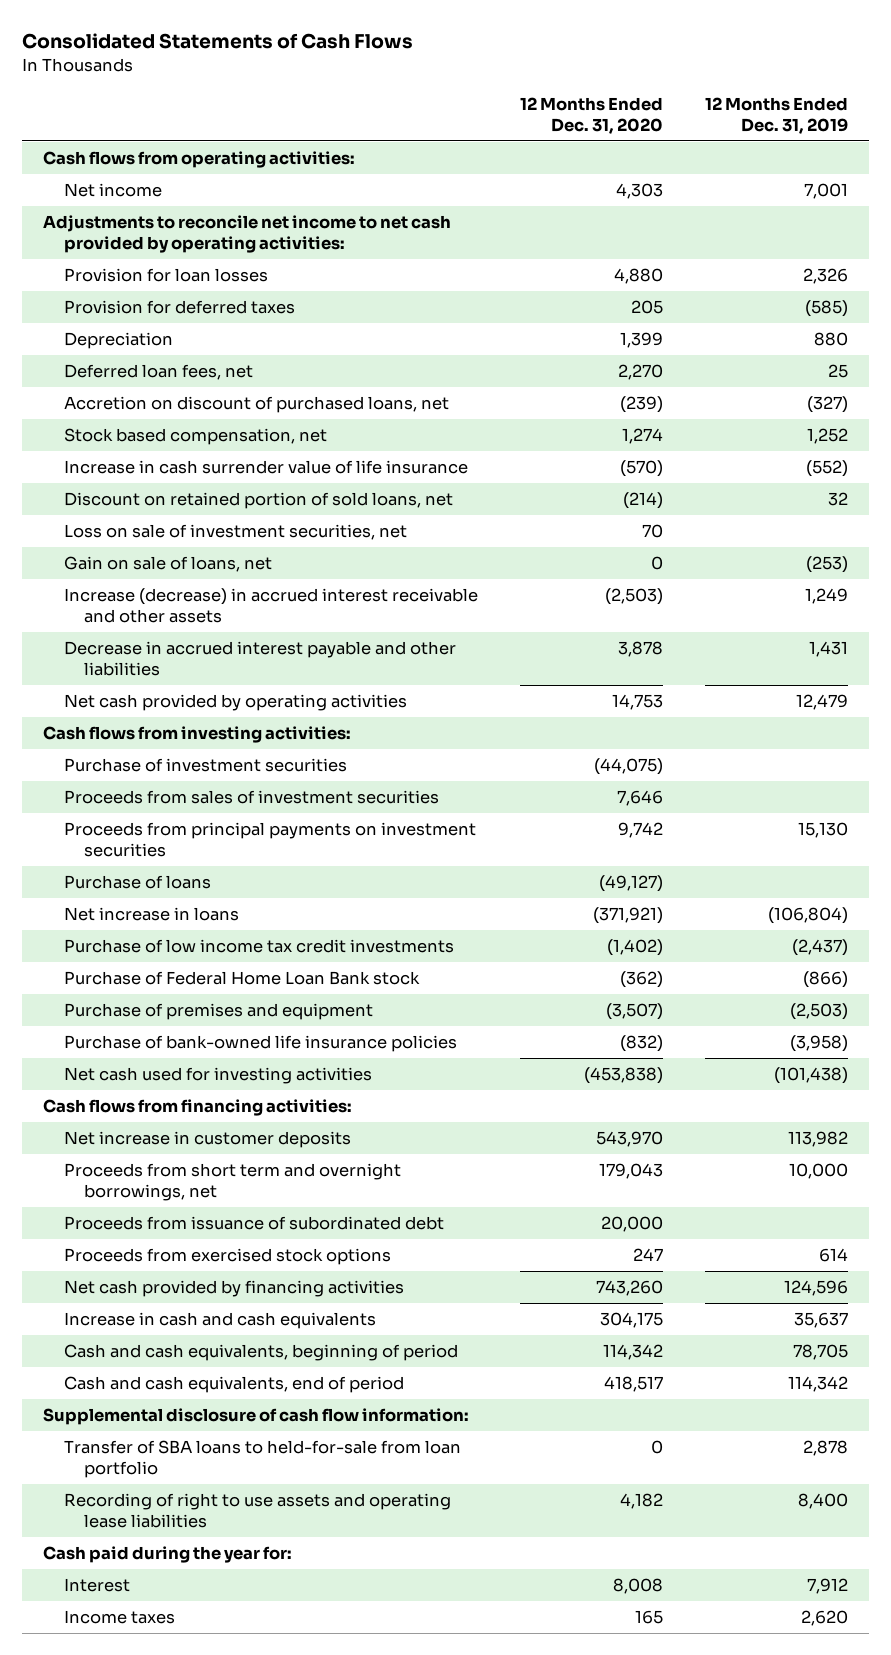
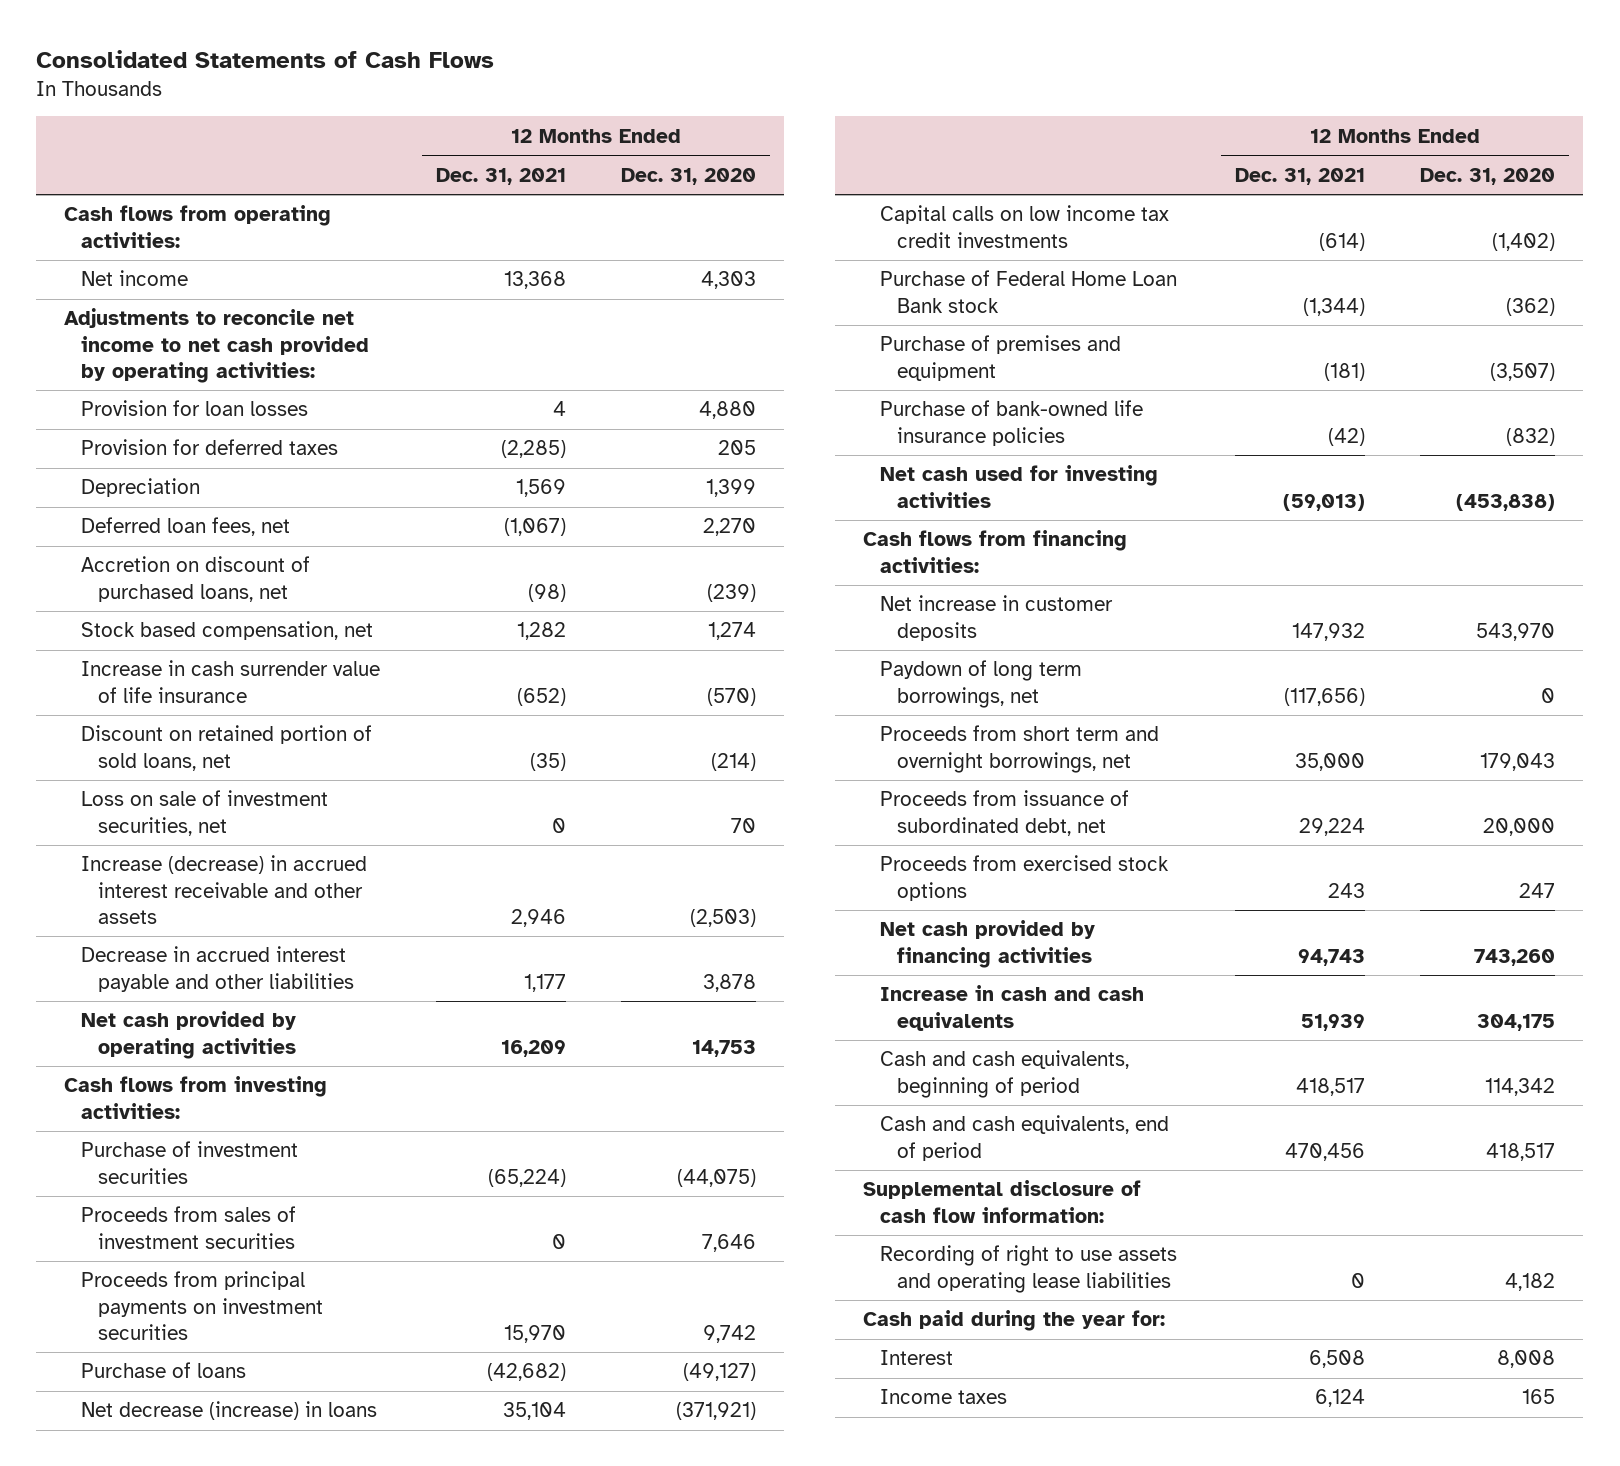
[704,96,848,134] 12 Months Ended Dec. 31, 2019 -> none
none -> [435,167,566,185] Dec. 31, 2021
[63,556,272,573] Gain on sale of loans, net -> none
[63,907,239,922] Net increase in loans -> [81,1401,378,1421] Net decrease (increase) in loans
[63,939,454,954] Purchase of low income tax credit investments -> [880,205,1170,248] Capital calls on low income tax credit investments
none -> [880,660,1083,708] Paydown of long term borrowings, net
[63,1216,444,1231] Proceeds from issuance of subordinated debt -> [880,790,1130,836] Proceeds from issuance of subordinated debt, net
[63,1440,461,1479] Transfer of SBA loans to held-for-sale from loan portfolio -> none

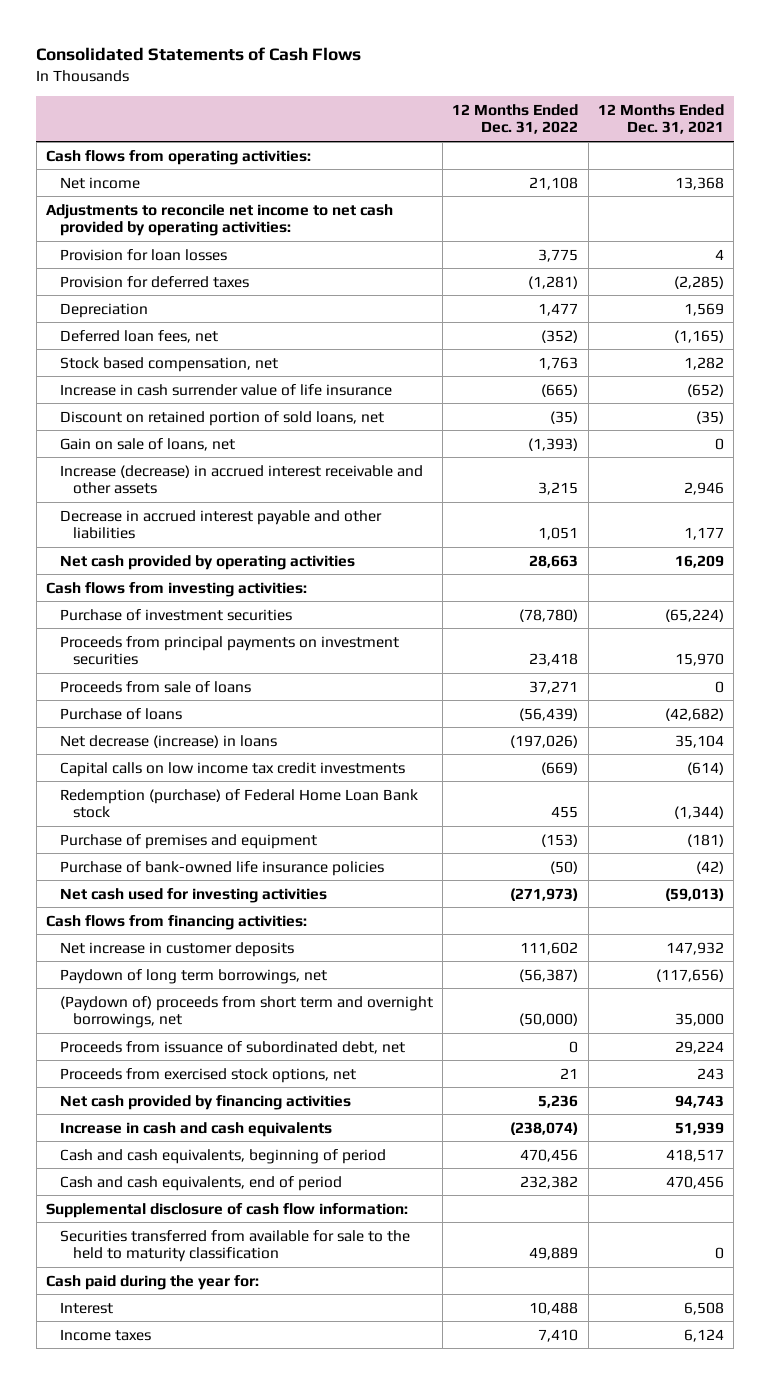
[621,167,757,185] Dec. 31, 2020 -> none
none -> [452,103,579,135] 12 Months Ended Dec. 31, 2022
[81,556,311,602] Accretion on discount of purchased loans, net -> none
[503,518,566,537] (1,067) -> [673,329,724,343] (1,165)
[81,790,329,836] Loss on sale of investment securities, net -> none
none -> [59,437,235,451] Gain on sale of loans, net
[81,1206,297,1249] Proceeds from sales of investment securities -> none
none -> [59,680,251,693] Proceeds from sale of loans
[880,270,1178,313] Purchase of Federal Home Loan Bank stock -> [59,788,418,819] Redemption (purchase) of Federal Home Loan Bank stock
[880,725,1160,773] Proceeds from short term and overnight borrowings, net -> [59,995,433,1029] (Paydown of) proceeds from short term and overnight borrowings, net
[880,855,1170,901] Proceeds from exercised stock options -> [59,1067,356,1083] Proceeds from exercised stock options, net
[880,1245,1178,1293] Recording of right to use assets and operating lease liabilities -> none
none -> [59,1229,410,1263] Securities transferred from available for sale to the held to maturity classification

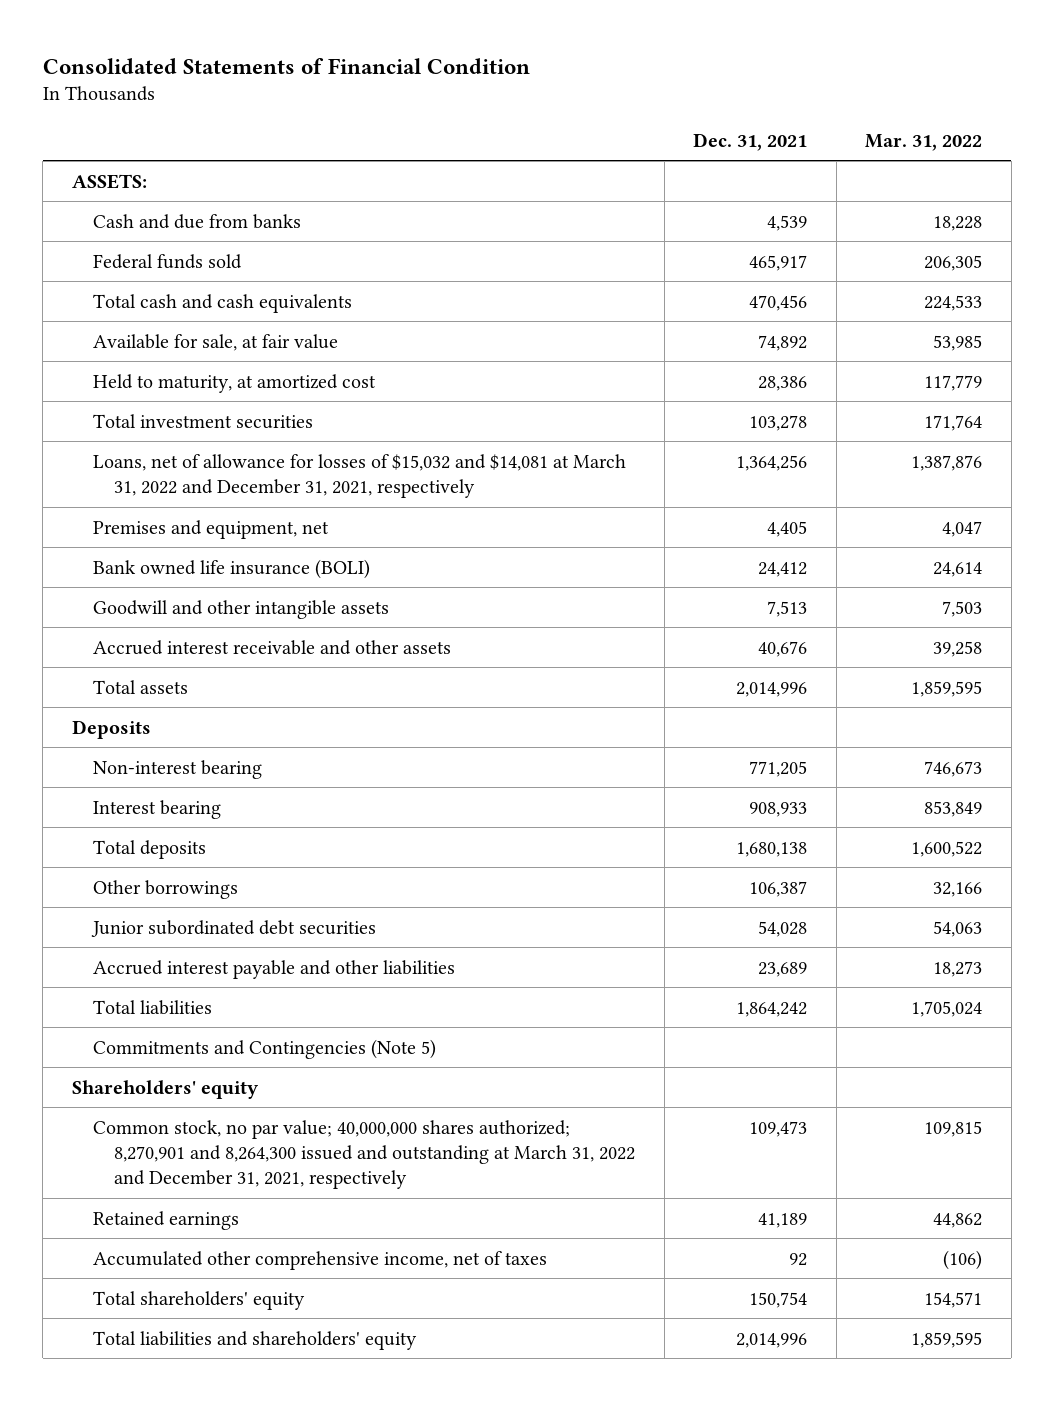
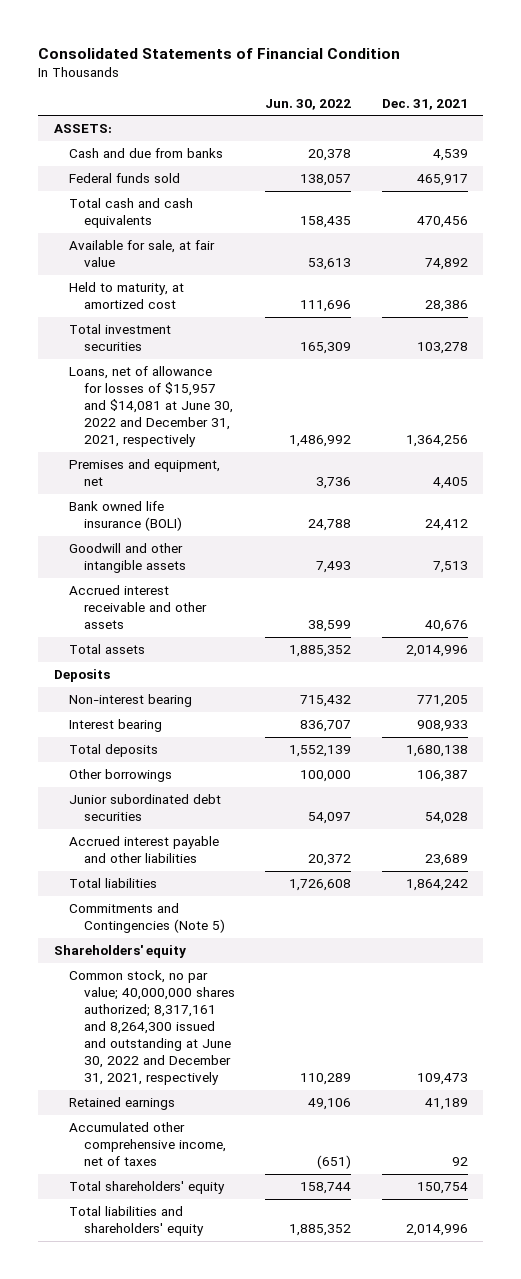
[865,133,983,151] Mar. 31, 2022 -> none
none -> [265,98,352,110] Jun. 30, 2022
[93,453,627,498] Loans, net of allowance for losses of $15,032 and $14,081 at March 31, 2022 and December 31, 2021, respectively -> [68,366,233,448] Loans, net of allowance for losses of $15,957 and $14,081 at June 30, 2022 and December 31, 2021, respectively
[93,1119,636,1189] Common stock, no par value; 40,000,000 shares authorized; 8,270,901 and 8,264,300 issued and outstanding at March 31, 2022 and December 31, 2021, respectively -> [68,970,235,1086] Common stock, no par value; 40,000,000 shares authorized; 8,317,161 and 8,264,300 issued and outstanding at June 30, 2022 and December 31, 2021, respectively

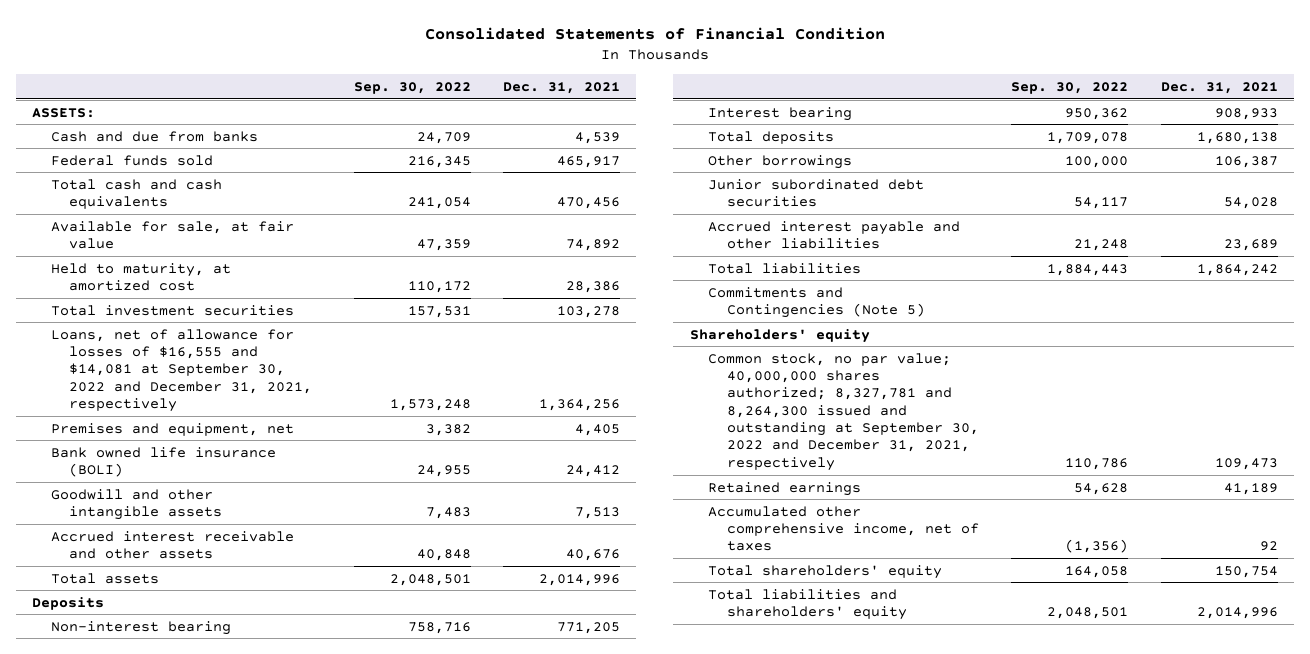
[265,98,352,110] Jun. 30, 2022 -> none
none -> [353,81,471,94] Sep. 30, 2022
[68,366,233,448] Loans, net of allowance for losses of $15,957 and $14,081 at June 30, 2022 and December 31, 2021, respectively -> [50,328,313,413] Loans, net of allowance for losses of $16,555 and $14,081 at September 30, 2022 and December 31, 2021, respectively
[68,970,235,1086] Common stock, no par value; 40,000,000 shares authorized; 8,317,161 and 8,264,300 issued and outstanding at June 30, 2022 and December 31, 2021, respectively -> [708,352,979,471] Common stock, no par value; 40,000,000 shares authorized; 8,327,781 and 8,264,300 issued and outstanding at September 30, 2022 and December 31, 2021, respectively

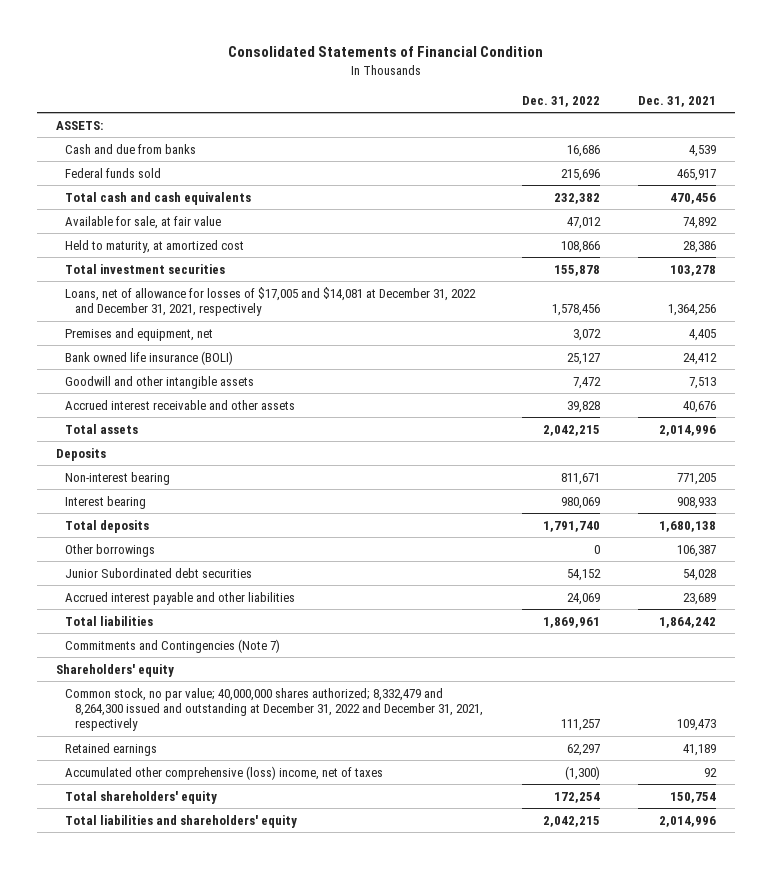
[353,81,471,94] Sep. 30, 2022 -> none
none -> [521,95,600,107] Dec. 31, 2022
[50,328,313,413] Loans, net of allowance for losses of $16,555 and $14,081 at September 30, 2022 and December 31, 2021, respectively -> [65,286,477,317] Loans, net of allowance for losses of $17,005 and $14,081 at December 31, 2022 and December 31, 2021, respectively
[708,178,925,207] Junior subordinated debt securities -> [65,567,253,578] Junior Subordinated debt securities
[708,286,925,318] Commitments and Contingencies (Note 5) -> [65,638,281,653] Commitments and Contingencies (Note 7)
[708,352,979,471] Common stock, no par value; 40,000,000 shares authorized; 8,327,781 and 8,264,300 issued and outstanding at September 30, 2022 and December 31, 2021, respectively -> [65,687,483,732] Common stock, no par value; 40,000,000 shares authorized; 8,332,479 and 8,264,300 issued and outstanding at December 31, 2022 and December 31, 2021, respectively
[708,505,979,552] Accumulated other comprehensive income, net of taxes -> [65,765,384,780] Accumulated other comprehensive (loss) income, net of taxes

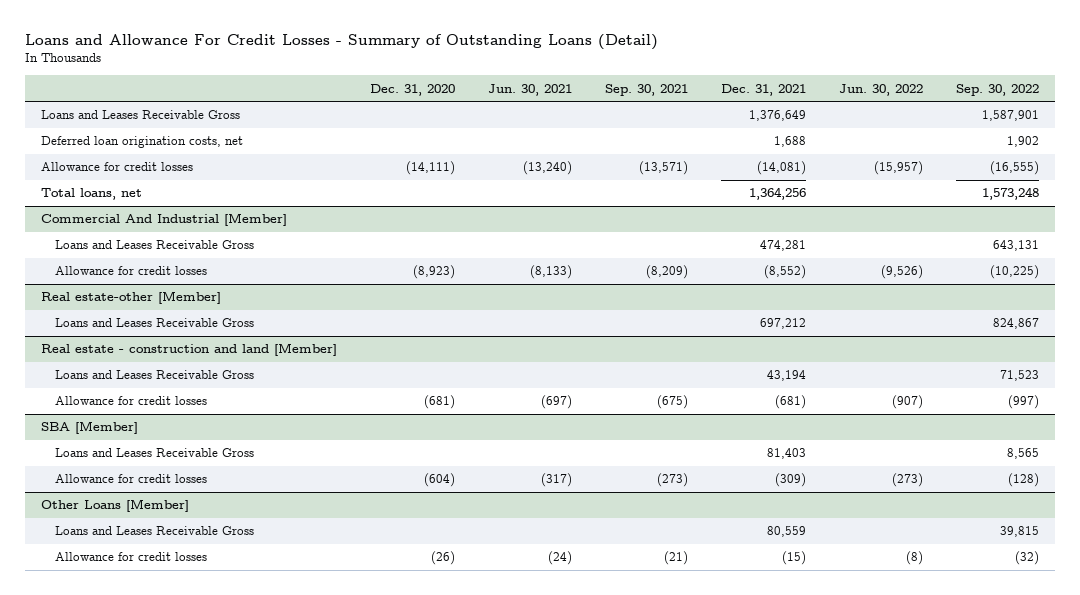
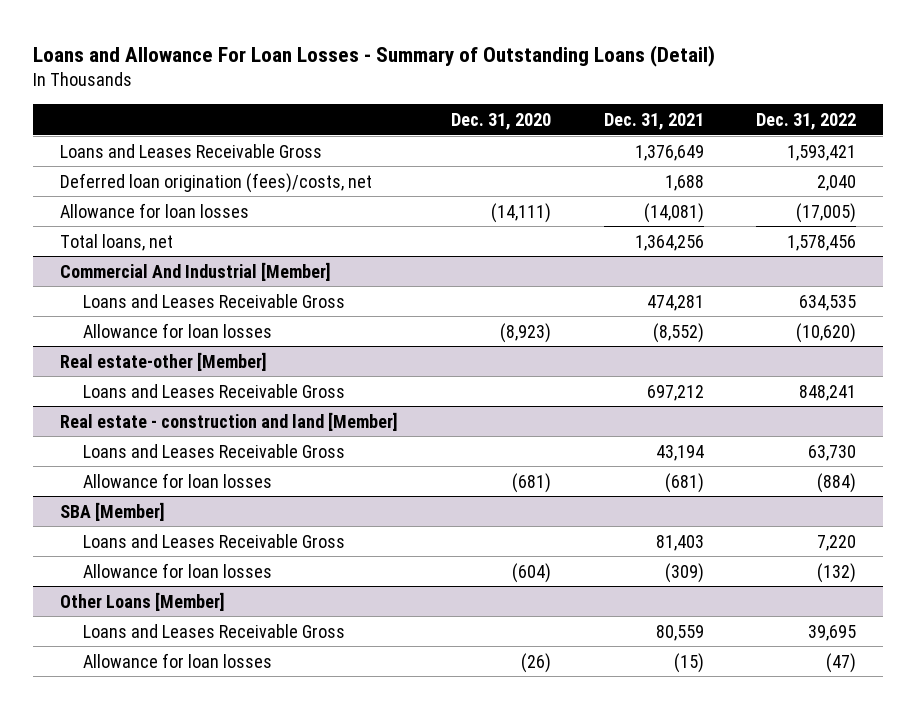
[24,33,658,50] Loans and Allowance For Credit Losses - Summary of Outstanding Loans (Detail) -> [33,44,716,67] Loans and Allowance For Loan Losses - Summary of Outstanding Loans (Detail)
[488,83,573,96] Jun. 30, 2021 -> none
[605,83,689,96] Sep. 30, 2021 -> none
[838,83,923,96] Jun. 30, 2022 -> none
[955,83,1039,96] Sep. 30, 2022 -> none
none -> [756,112,857,130] Dec. 31, 2022
[41,136,244,149] Deferred loan origination costs, net -> [59,172,372,193] Deferred loan origination (fees)/costs, net
[41,162,194,172] Allowance for credit losses -> [59,202,249,218] Allowance for loan losses
[54,266,207,276] Allowance for credit losses -> [82,322,272,338] Allowance for loan losses
[54,396,207,406] Allowance for credit losses -> [82,472,272,488] Allowance for loan losses
[54,474,207,484] Allowance for credit losses -> [82,562,272,578] Allowance for loan losses
[54,552,207,562] Allowance for credit losses -> [82,652,272,668] Allowance for loan losses

